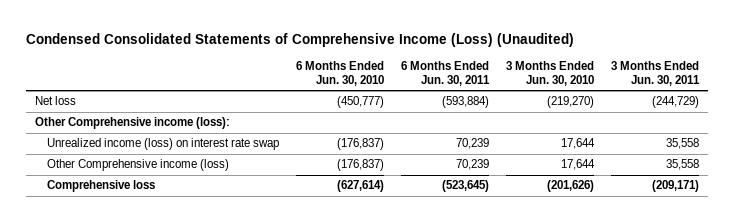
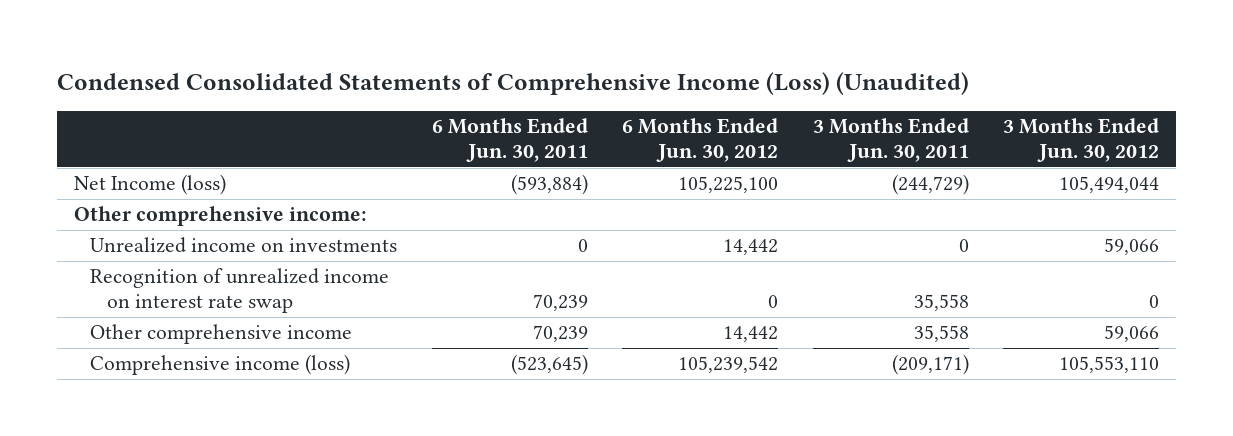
[296,61,385,86] 6 Months Ended Jun. 30, 2010 -> none
[506,61,595,86] 3 Months Ended Jun. 30, 2010 -> none
none -> [622,118,779,163] 6 Months Ended Jun. 30, 2012
none -> [1002,118,1159,163] 3 Months Ended Jun. 30, 2012
[34,96,76,106] Net loss -> [74,174,227,196] Net Income (loss)
[34,117,230,130] Other Comprehensive income (loss): -> [74,206,368,227] Other comprehensive income:
none -> [90,237,398,254] Unrealized income on investments
[47,138,280,151] Unrealized income (loss) on interest rate swap -> [90,268,390,314] Recognition of unrealized income on interest rate swap
[47,159,230,172] Other Comprehensive income (loss) -> [90,324,353,345] Other comprehensive income
[47,180,156,193] Comprehensive loss -> [90,354,351,376] Comprehensive income (loss)

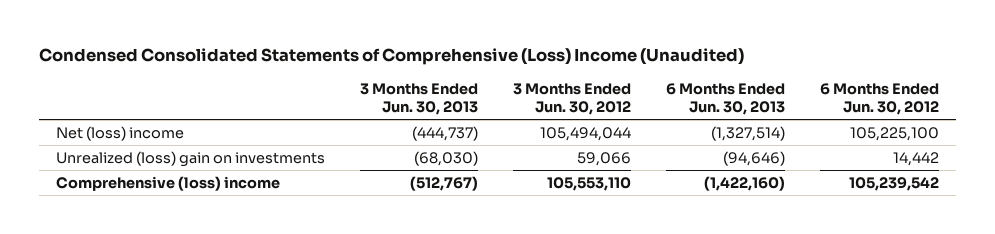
[56,71,969,95] Condensed Consolidated Statements of Comprehensive Income (Loss) (Unaudited) -> [38,48,744,66] Condensed Consolidated Statements of Comprehensive (Loss) Income (Unaudited)
[431,118,588,163] 6 Months Ended Jun. 30, 2011 -> none
[812,118,969,163] 3 Months Ended Jun. 30, 2011 -> none
none -> [360,82,479,116] 3 Months Ended Jun. 30, 2013
none -> [666,82,786,116] 6 Months Ended Jun. 30, 2013
[74,206,368,227] Other comprehensive income: -> none
[90,268,390,314] Recognition of unrealized income on interest rate swap -> none
[90,324,353,345] Other comprehensive income -> none
[74,174,227,196] Net Income (loss) -> [56,125,185,141] Net (loss) income
[90,237,398,254] Unrealized income on investments -> [56,150,326,167] Unrealized (loss) gain on investments
[90,354,351,376] Comprehensive income (loss) -> [56,175,281,191] Comprehensive (loss) income

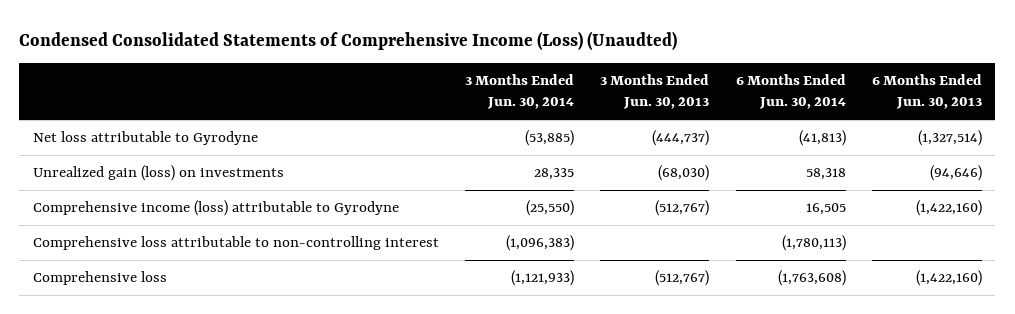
[38,48,744,66] Condensed Consolidated Statements of Comprehensive (Loss) Income (Unaudited) -> [19,30,678,50] Condensed Consolidated Statements of Comprehensive Income (Loss) (Unaudted)
[513,82,632,116] 3 Months Ended Jun. 30, 2012 -> none
[819,82,939,116] 6 Months Ended Jun. 30, 2012 -> none
none -> [464,73,574,110] 3 Months Ended Jun. 30, 2014
none -> [735,73,846,110] 6 Months Ended Jun. 30, 2014
[56,125,185,141] Net (loss) income -> [32,131,258,146] Net loss attributable to Gyrodyne
[56,150,326,167] Unrealized (loss) gain on investments -> [32,165,284,182] Unrealized gain (loss) on investments
[56,175,281,191] Comprehensive (loss) income -> [32,200,399,217] Comprehensive income (loss) attributable to Gyrodyne
none -> [32,236,439,251] Comprehensive loss attributable to non-controlling interest
none -> [32,271,167,286] Comprehensive loss

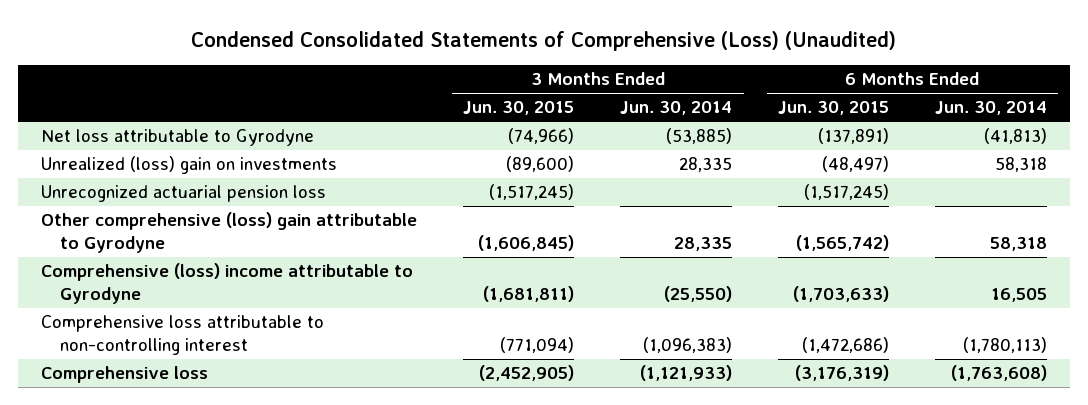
[19,30,678,50] Condensed Consolidated Statements of Comprehensive Income (Loss) (Unaudted) -> [191,30,897,51] Condensed Consolidated Statements of Comprehensive (Loss) (Unaudited)
[600,73,710,110] 3 Months Ended Jun. 30, 2013 -> none
[871,73,982,110] 6 Months Ended Jun. 30, 2013 -> none
none -> [463,101,575,116] Jun. 30, 2015
none -> [777,101,889,116] Jun. 30, 2015
[32,165,284,182] Unrealized gain (loss) on investments -> [41,156,338,175] Unrealized (loss) gain on investments
none -> [41,185,327,203] Unrecognized actuarial pension loss
none -> [41,212,418,254] Other comprehensive (loss) gain attributable to Gyrodyne
[32,200,399,217] Comprehensive income (loss) attributable to Gyrodyne -> [41,263,414,305] Comprehensive (loss) income attributable to Gyrodyne

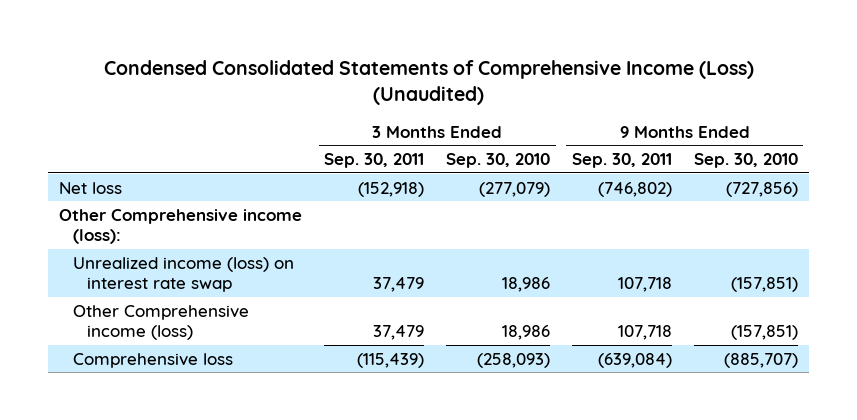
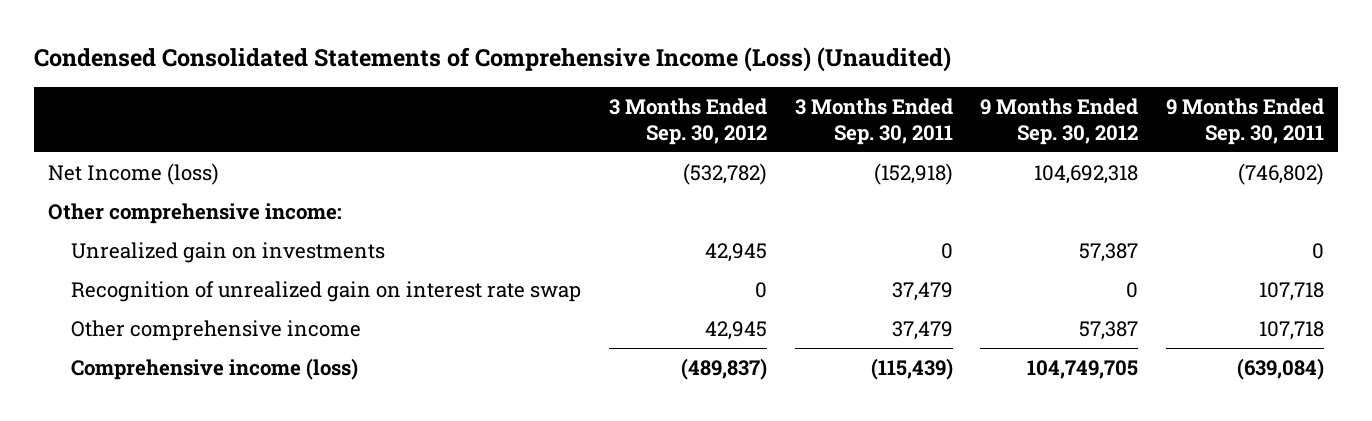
[446,153,551,169] Sep. 30, 2010 -> none
[693,153,798,169] Sep. 30, 2010 -> none
none -> [608,98,767,145] 3 Months Ended Sep. 30, 2012
none -> [980,98,1139,145] 9 Months Ended Sep. 30, 2012
[59,181,123,194] Net loss -> [48,163,220,186] Net Income (loss)
[59,208,303,245] Other Comprehensive income (loss): -> [48,203,343,225] Other comprehensive income:
none -> [70,242,385,264] Unrealized gain on investments
[73,256,295,293] Unrealized income (loss) on interest rate swap -> [70,281,581,303] Recognition of unrealized gain on interest rate swap
[73,304,250,341] Other Comprehensive income (loss) -> [70,320,361,342] Other comprehensive income
[73,352,234,368] Comprehensive loss -> [70,358,358,381] Comprehensive income (loss)

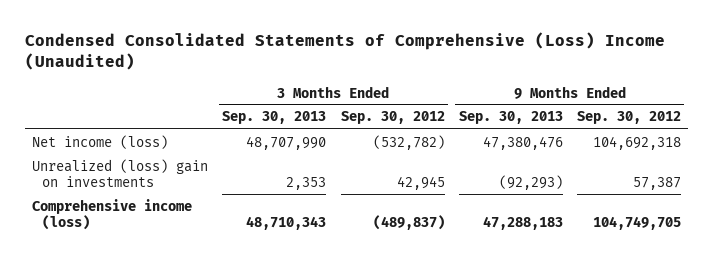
[34,47,952,73] Condensed Consolidated Statements of Comprehensive Income (Loss) (Unaudited) -> [25,32,666,71] Condensed Consolidated Statements of Comprehensive (Loss) Income (Unaudited)
[794,98,953,145] 3 Months Ended Sep. 30, 2011 -> none
[1166,98,1325,145] 9 Months Ended Sep. 30, 2011 -> none
none -> [222,111,327,125] Sep. 30, 2013
none -> [458,111,563,125] Sep. 30, 2013
[48,203,343,225] Other comprehensive income: -> none
[70,281,581,303] Recognition of unrealized gain on interest rate swap -> none
[70,320,361,342] Other comprehensive income -> none
[48,163,220,186] Net Income (loss) -> [32,134,169,149] Net income (loss)
[70,242,385,264] Unrealized gain on investments -> [32,158,209,188] Unrealized (loss) gain on investments

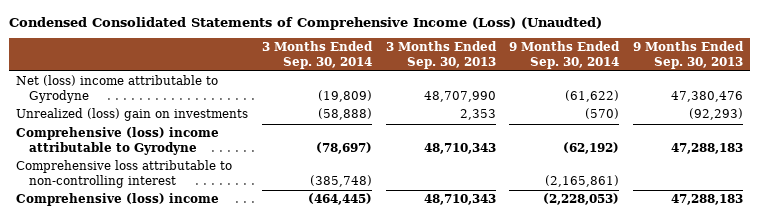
[25,32,666,71] Condensed Consolidated Statements of Comprehensive (Loss) Income (Unaudited) -> [9,16,603,30] Condensed Consolidated Statements of Comprehensive Income (Loss) (Unaudted)
[340,111,445,125] Sep. 30, 2012 -> none
[576,111,681,125] Sep. 30, 2012 -> none
none -> [261,41,373,69] 3 Months Ended Sep. 30, 2014
none -> [509,41,621,69] 9 Months Ended Sep. 30, 2014
[32,134,169,149] Net income (loss) -> [15,75,218,103] Net (loss) income attributable to Gyrodyne
[32,198,193,231] Comprehensive income (loss) -> [15,127,219,155] Comprehensive (loss) income attributable to Gyrodyne
none -> [15,160,232,188] Comprehensive loss attributable to non-controlling interest
none -> [15,193,219,207] Comprehensive (loss) income

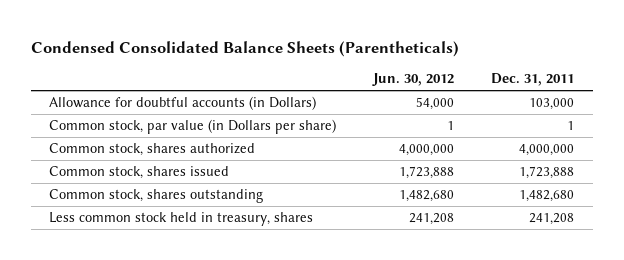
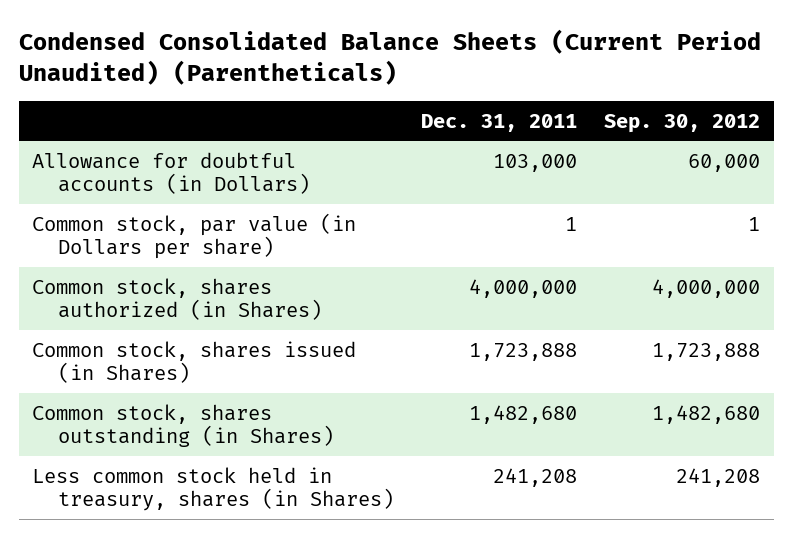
[30,40,459,57] Condensed Consolidated Balance Sheets (Parentheticals) -> [18,28,761,86] Condensed Consolidated Balance Sheets (Current Period Unaudited) (Parentheticals)
[372,73,455,87] Jun. 30, 2012 -> none
none -> [604,113,761,133] Sep. 30, 2012
[49,143,256,157] Common stock, shares authorized -> [31,277,323,321] Common stock, shares authorized (in Shares)
[49,166,230,180] Common stock, shares issued -> [31,340,356,384] Common stock, shares issued (in Shares)
[49,189,264,204] Common stock, shares outstanding -> [31,403,335,448] Common stock, shares outstanding (in Shares)
[49,212,314,227] Less common stock held in treasury, shares -> [31,466,395,512] Less common stock held in treasury, shares (in Shares)

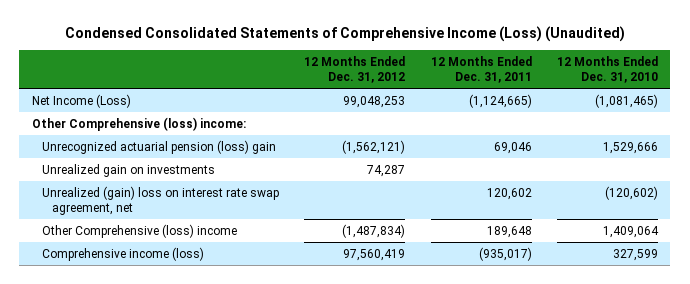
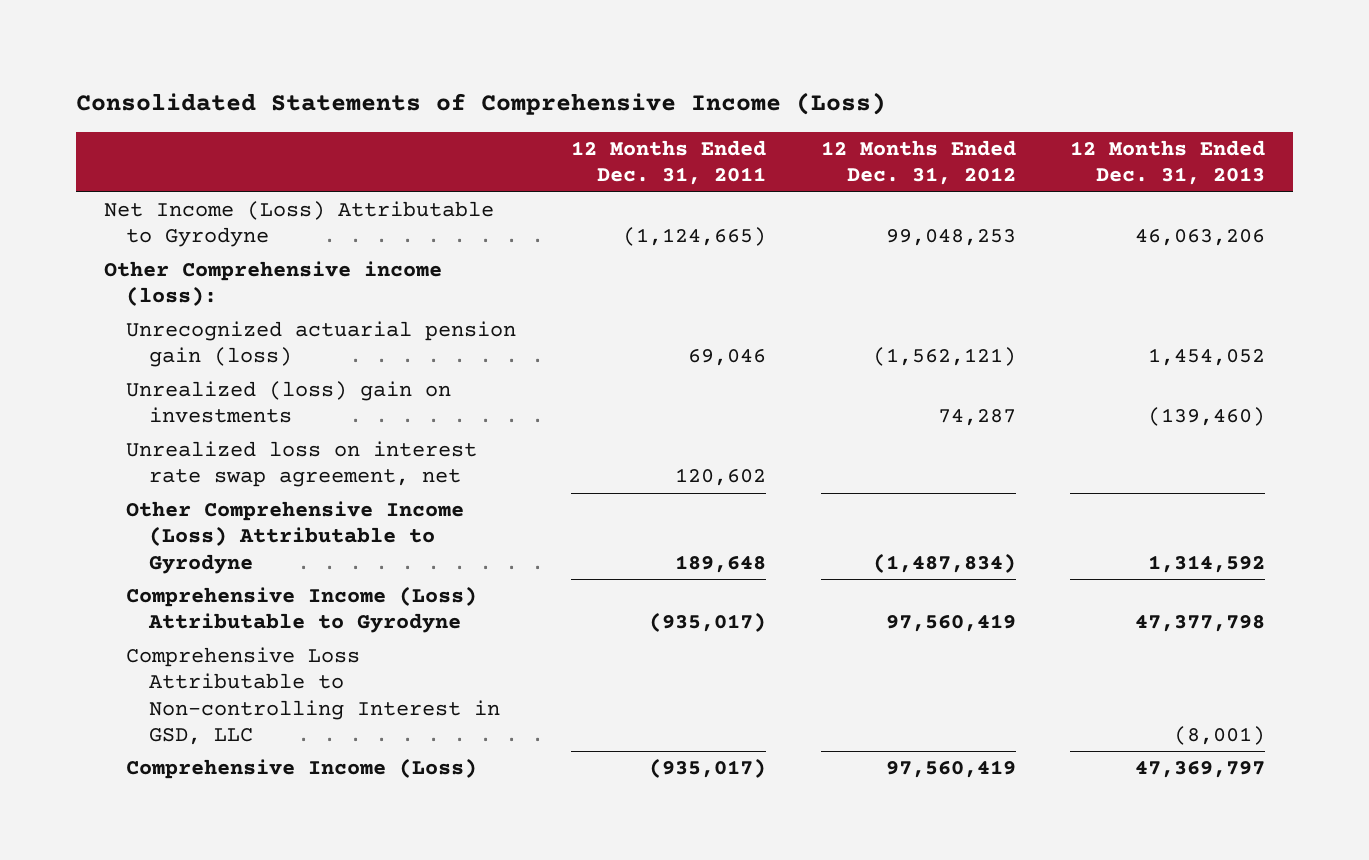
[64,26,625,43] Condensed Consolidated Statements of Comprehensive Income (Loss) (Unaudited) -> [76,92,887,116] Consolidated Statements of Comprehensive Income (Loss)
[556,56,658,83] 12 Months Ended Dec. 31, 2010 -> none
none -> [1070,140,1266,186] 12 Months Ended Dec. 31, 2013
[32,93,132,108] Net Income (Loss) -> [103,200,494,248] Net Income (Loss) Attributable to Gyrodyne
[32,116,247,131] Other Comprehensive (loss) income: -> [103,260,442,307] Other Comprehensive income (loss):
[42,139,277,154] Unrecognized actuarial pension (loss) gain -> [126,320,517,368] Unrecognized actuarial pension gain (loss)
[42,163,216,177] Unrealized gain on investments -> [126,380,452,424] Unrealized (loss) gain on investments
[42,185,280,215] Unrealized (gain) loss on interest rate swap agreement, net -> [126,440,478,488] Unrealized loss on interest rate swap agreement, net
[42,223,238,238] Other Comprehensive (loss) income -> [126,500,465,574] Other Comprehensive Income (Loss) Attributable to Gyrodyne
[42,246,205,261] Comprehensive income (loss) -> [126,585,478,634] Comprehensive Income (Loss) Attributable to Gyrodyne
none -> [126,646,501,746] Comprehensive Loss Attributable to Non-controlling Interest in GSD, LLC
none -> [126,757,478,779] Comprehensive Income (Loss)

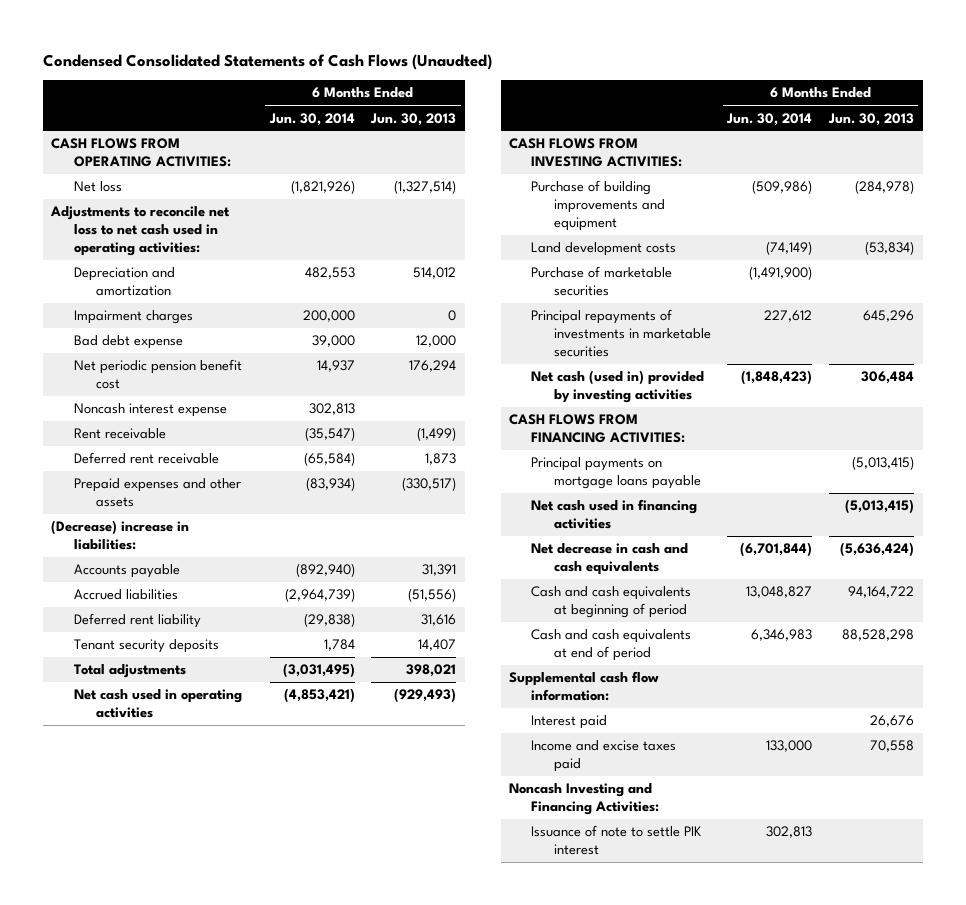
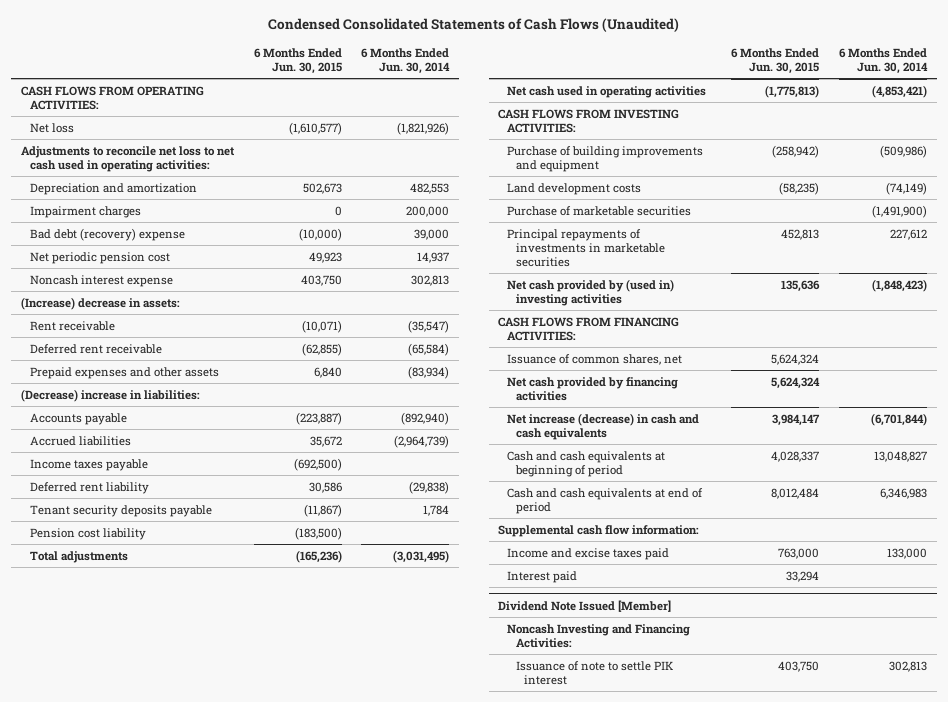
[43,53,493,70] Condensed Consolidated Statements of Cash Flows (Unaudted) -> [267,18,679,33] Condensed Consolidated Statements of Cash Flows (Unaudited)
[370,112,457,126] Jun. 30, 2013 -> none
none -> [253,47,342,74] 6 Months Ended Jun. 30, 2015
[73,335,183,350] Bad debt expense -> [29,227,185,241] Bad debt (recovery) expense
[73,359,242,390] Net periodic pension benefit cost -> [29,251,170,264] Net periodic pension cost
none -> [21,296,181,310] (Increase) decrease in assets:
none -> [29,458,148,471] Income taxes payable
[73,639,219,654] Tenant security deposits -> [29,504,212,517] Tenant security deposits payable
none -> [29,527,146,540] Pension cost liability
[531,370,705,404] Net cash (used in) provided by investing activities -> [506,278,674,306] Net cash provided by (used in) investing activities
[531,457,701,490] Principal payments on mortgage loans payable -> none
none -> [506,353,682,365] Issuance of common shares, net
[531,499,698,530] Net cash used in financing activities -> [506,376,678,401] Net cash provided by financing activities
[531,543,689,576] Net decrease in cash and cash equivalents -> [506,412,699,440] Net increase (decrease) in cash and cash equivalents
[531,715,608,730] Interest paid -> [506,570,577,583] Interest paid
none -> [498,599,672,612] Dividend Note Issued [Member]

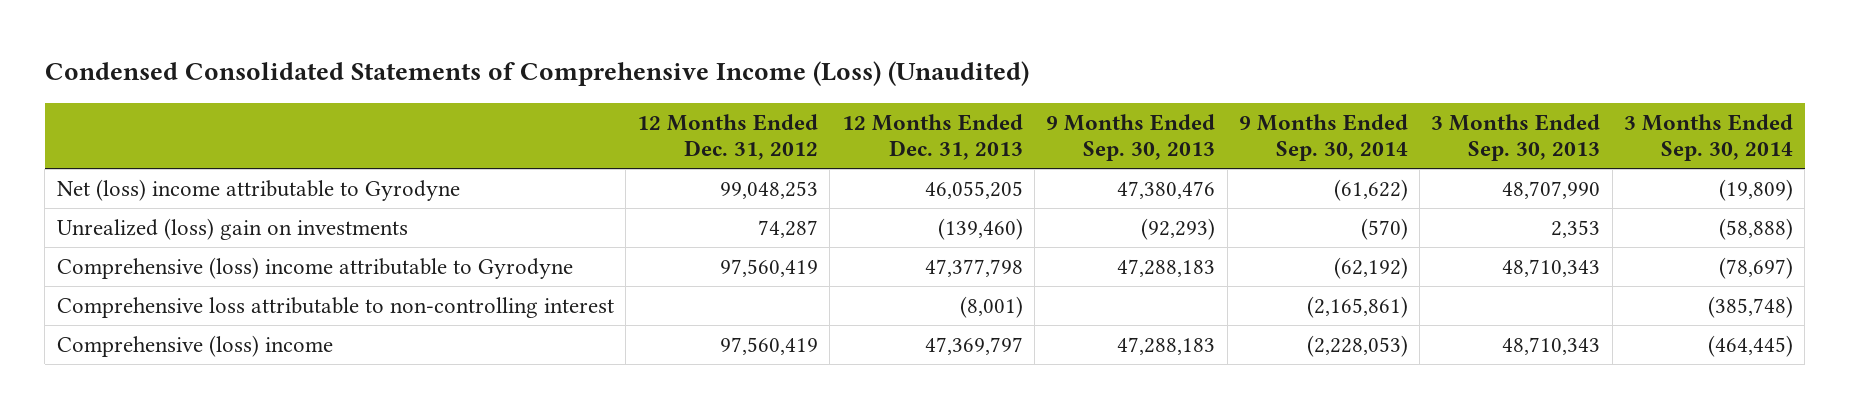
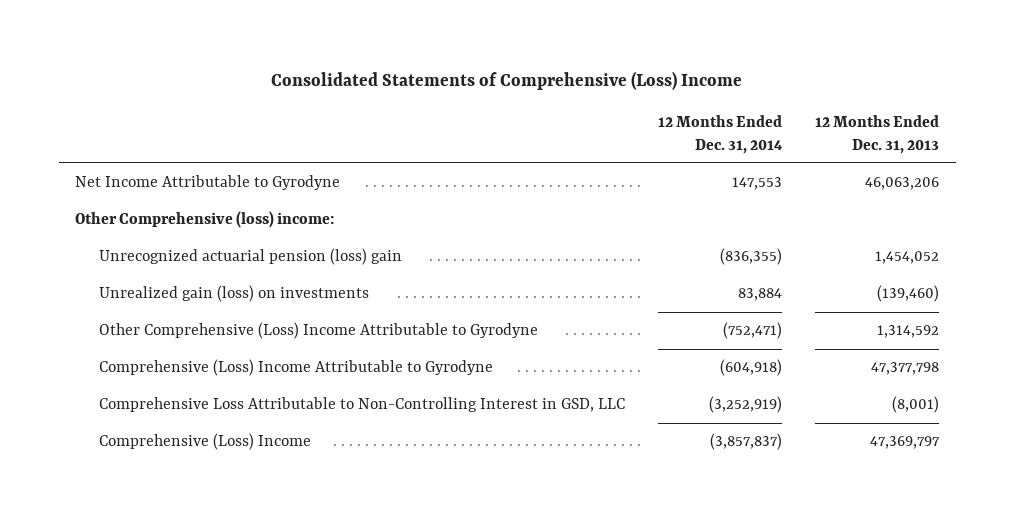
[44,61,1029,87] Condensed Consolidated Statements of Comprehensive Income (Loss) (Unaudited) -> [271,70,743,90] Consolidated Statements of Comprehensive (Loss) Income
[637,113,819,161] 12 Months Ended Dec. 31, 2012 -> none
[1046,113,1216,162] 9 Months Ended Sep. 30, 2013 -> none
[1238,113,1408,162] 9 Months Ended Sep. 30, 2014 -> none
[1431,113,1601,162] 3 Months Ended Sep. 30, 2013 -> none
[1623,113,1793,162] 3 Months Ended Sep. 30, 2014 -> none
none -> [658,114,784,154] 12 Months Ended Dec. 31, 2014
[56,178,460,201] Net (loss) income attributable to Gyrodyne -> [75,175,341,191] Net Income Attributable to Gyrodyne
[924,180,1023,199] 46,055,205 -> [865,177,940,191] 46,063,206
none -> [75,211,335,229] Other Comprehensive (loss) income:
none -> [98,248,402,266] Unrecognized actuarial pension (loss) gain
[56,217,408,240] Unrealized (loss) gain on investments -> [98,285,369,303] Unrealized gain (loss) on investments
none -> [98,322,538,340] Other Comprehensive (Loss) Income Attributable to Gyrodyne
[56,256,573,279] Comprehensive (loss) income attributable to Gyrodyne -> [98,359,493,377] Comprehensive (Loss) Income Attributable to Gyrodyne
[56,296,614,318] Comprehensive loss attributable to non-controlling interest -> [98,397,625,413] Comprehensive Loss Attributable to Non-Controlling Interest in GSD, LLC
[56,334,333,357] Comprehensive (loss) income -> [98,433,311,451] Comprehensive (Loss) Income

